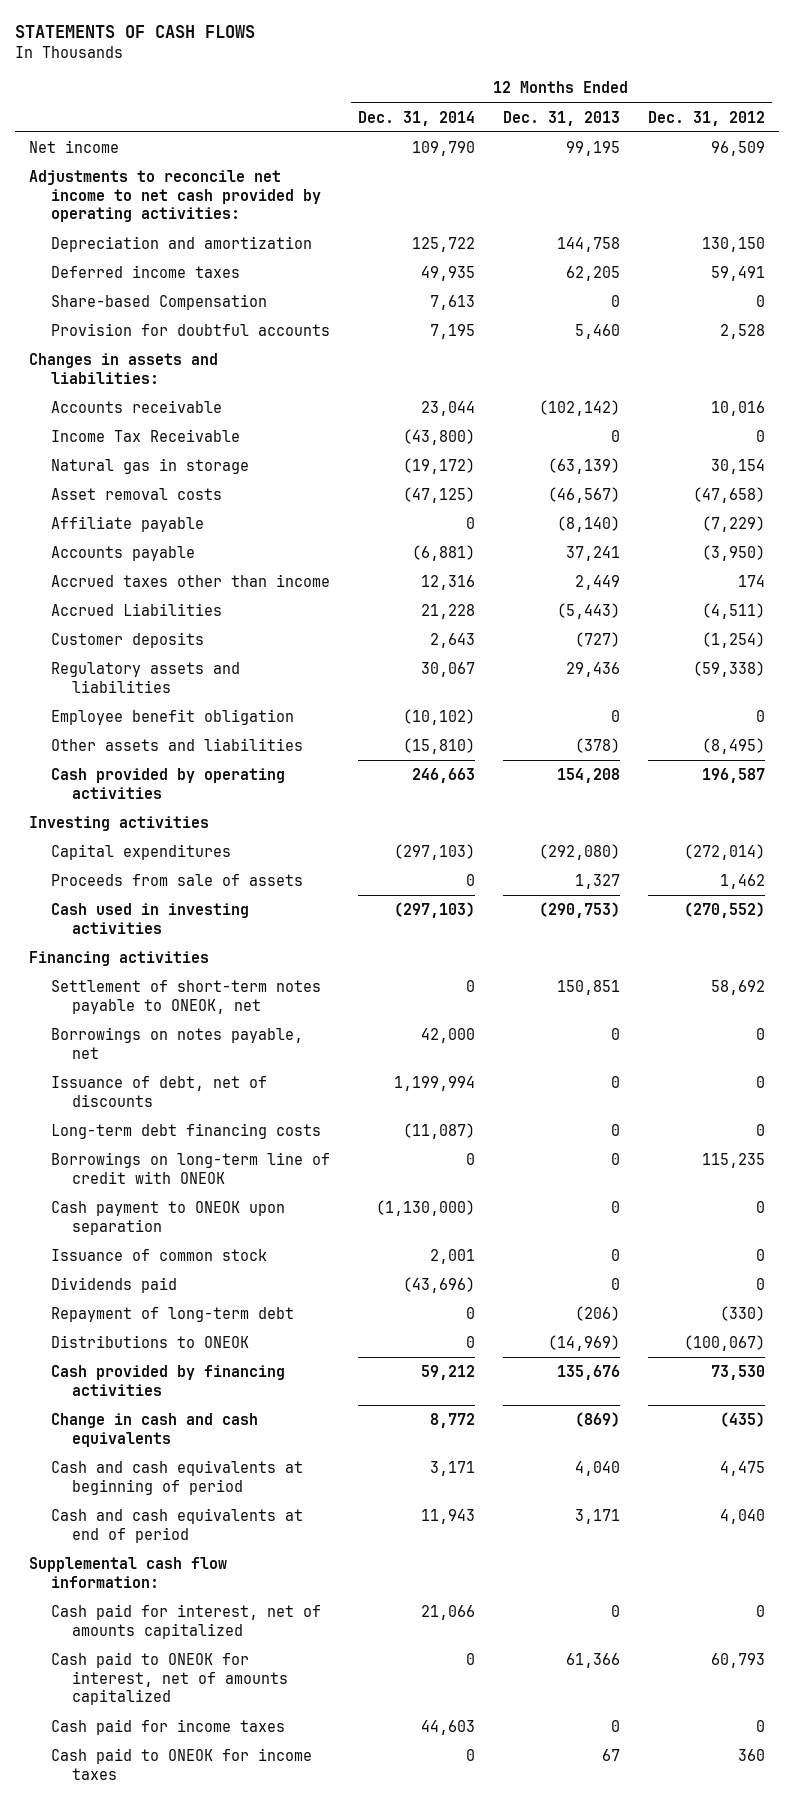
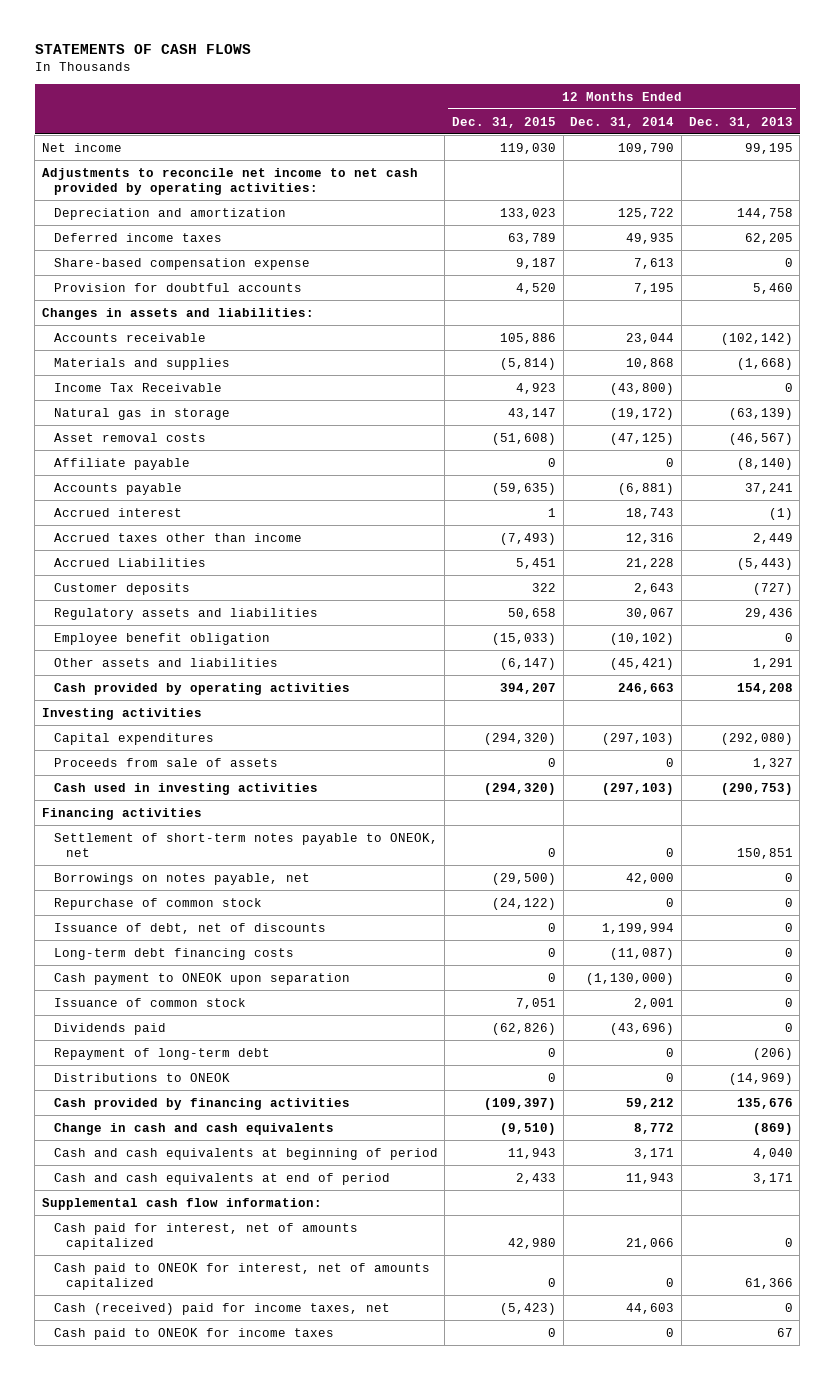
[647,110,765,126] Dec. 31, 2012 -> none
none -> [451,116,556,128] Dec. 31, 2015
[50,294,267,311] Share-based Compensation -> [53,257,310,270] Share-based compensation expense
none -> [53,357,230,370] Materials and supplies
none -> [53,507,182,517] Accrued interest
[402,738,475,755] (15,810) -> [610,657,675,670] (45,421)
[574,738,620,754] (378) -> [752,657,793,669] 1,291
none -> [53,897,262,910] Repurchase of common stock
[50,1152,330,1184] Borrowings on long-term line of credit with ONEOK -> none
[50,1719,285,1736] Cash paid for income taxes -> [53,1302,390,1315] Cash (received) paid for income taxes, net

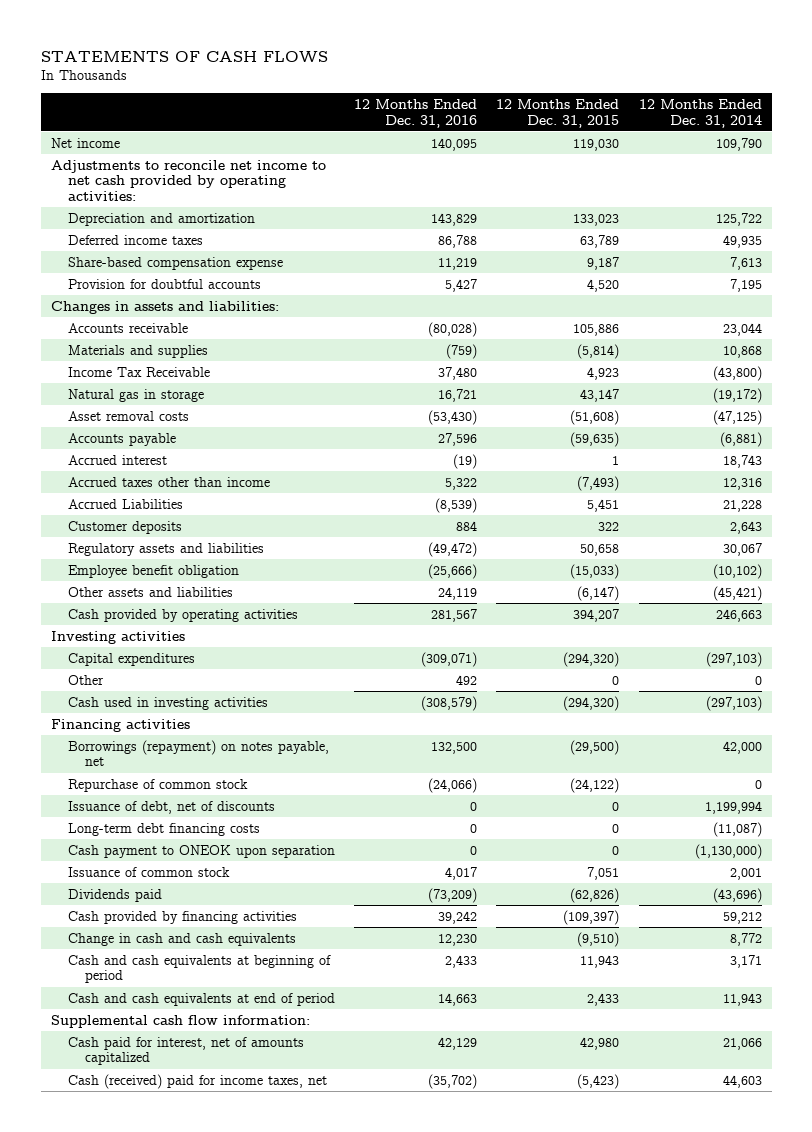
[688,116,793,128] Dec. 31, 2013 -> none
none -> [354,99,478,128] 12 Months Ended Dec. 31, 2016
[53,457,190,470] Affiliate payable -> none
[53,757,278,767] Proceeds from sale of assets -> [67,674,104,685] Other
[53,832,438,857] Settlement of short-term notes payable to ONEOK, net -> none
[53,872,310,885] Borrowings on notes payable, net -> [67,739,329,767] Borrowings (repayment) on notes payable, net
[53,1047,270,1060] Repayment of long-term debt -> none
[53,1072,230,1082] Distributions to ONEOK -> none
[53,1262,430,1290] Cash paid to ONEOK for interest, net of amounts capitalized -> none
[53,1327,334,1340] Cash paid to ONEOK for income taxes -> none

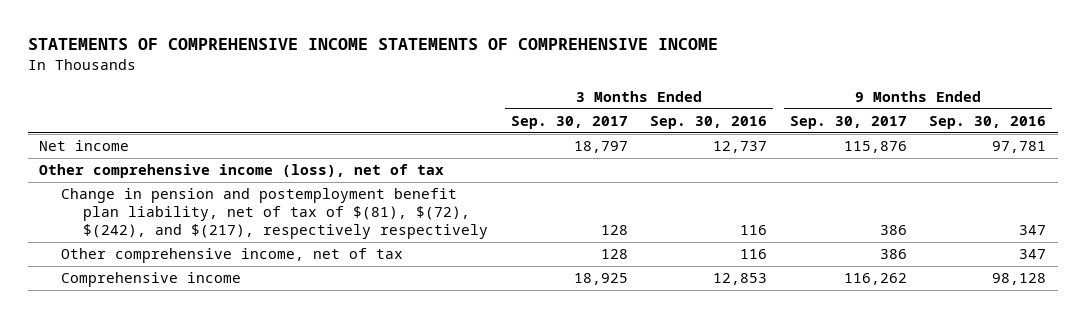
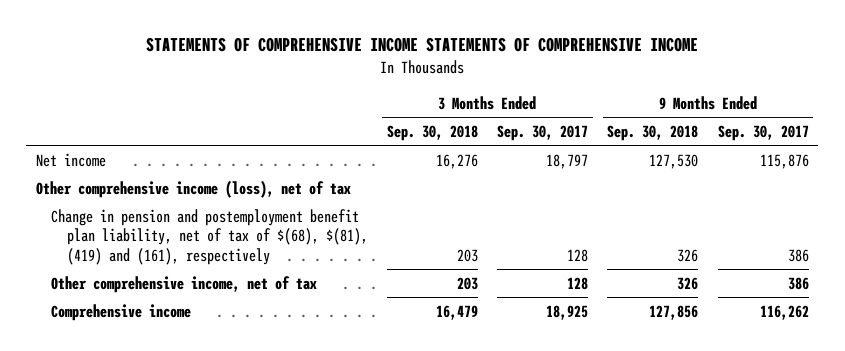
[650,115,768,129] Sep. 30, 2016 -> none
[929,115,1047,129] Sep. 30, 2016 -> none
none -> [386,124,478,141] Sep. 30, 2018
none -> [607,124,699,141] Sep. 30, 2018
[61,188,488,240] Change in pension and postemployment benefit plan liability, net of tax of $(81), $(72), $(242), and $(217), respectively respectively -> [51,208,368,265] Change in pension and postemployment benefit plan liability, net of tax of $(68), $(81), (419) and (161), respectively

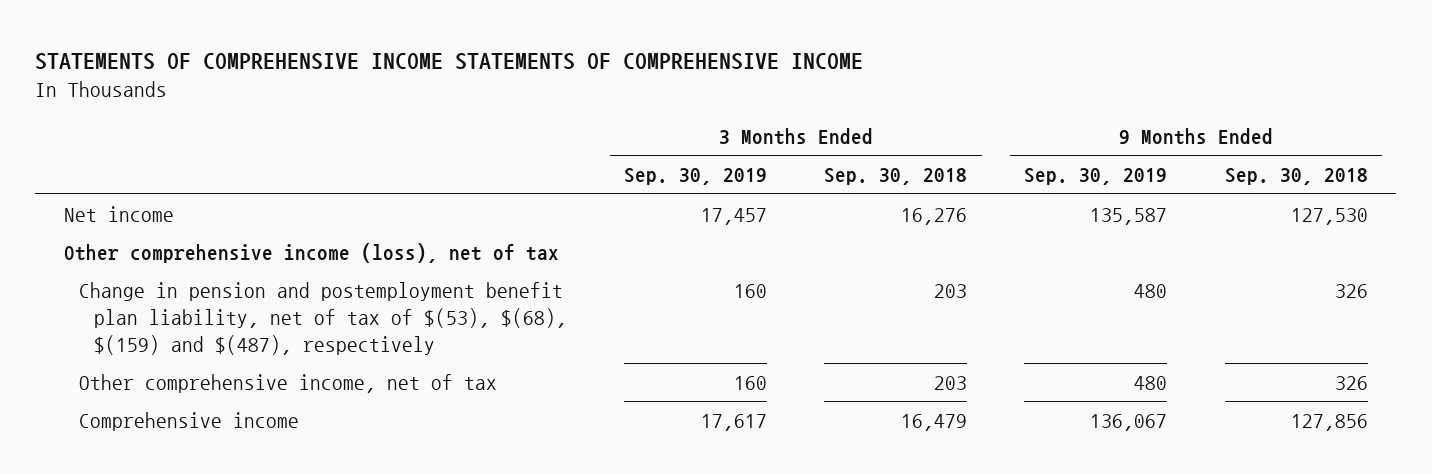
[497,124,589,141] Sep. 30, 2017 -> none
[717,124,809,141] Sep. 30, 2017 -> none
none -> [624,168,768,186] Sep. 30, 2019
none -> [1024,168,1168,186] Sep. 30, 2019
[51,208,368,265] Change in pension and postemployment benefit plan liability, net of tax of $(68), $(81), (419) and (161), respectively -> [78,281,567,355] Change in pension and postemployment benefit plan liability, net of tax of $(53), $(68), $(159) and $(487), respectively

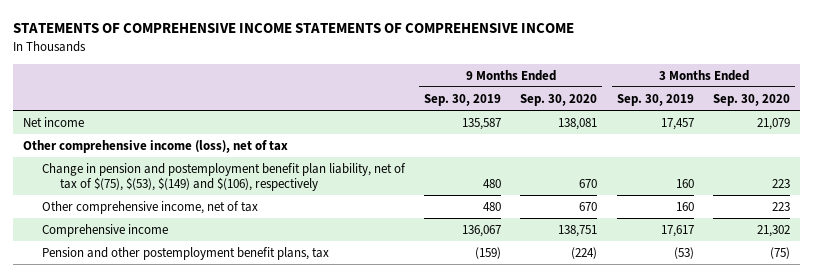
[824,168,968,186] Sep. 30, 2018 -> none
[1224,168,1368,186] Sep. 30, 2018 -> none
none -> [520,93,598,106] Sep. 30, 2020
none -> [713,93,791,106] Sep. 30, 2020
[78,281,567,355] Change in pension and postemployment benefit plan liability, net of tax of $(53), $(68), $(159) and $(487), respectively -> [41,162,406,191] Change in pension and postemployment benefit plan liability, net of tax of $(75), $(53), $(149) and $(106), respectively
none -> [41,246,329,260] Pension and other postemployment benefit plans, tax

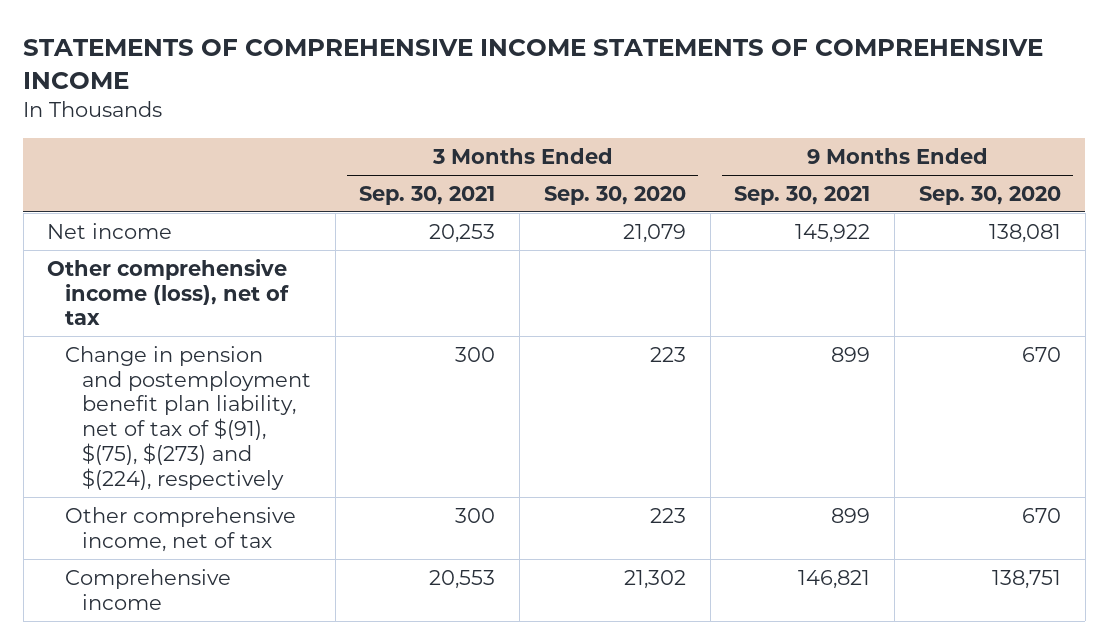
[424,93,502,106] Sep. 30, 2019 -> none
[616,93,694,106] Sep. 30, 2019 -> none
none -> [359,185,496,205] Sep. 30, 2021
none -> [734,185,871,205] Sep. 30, 2021
[41,162,406,191] Change in pension and postemployment benefit plan liability, net of tax of $(75), $(53), $(149) and $(106), respectively -> [64,345,311,490] Change in pension and postemployment benefit plan liability, net of tax of $(91), $(75), $(273) and $(224), respectively
[41,246,329,260] Pension and other postemployment benefit plans, tax -> none

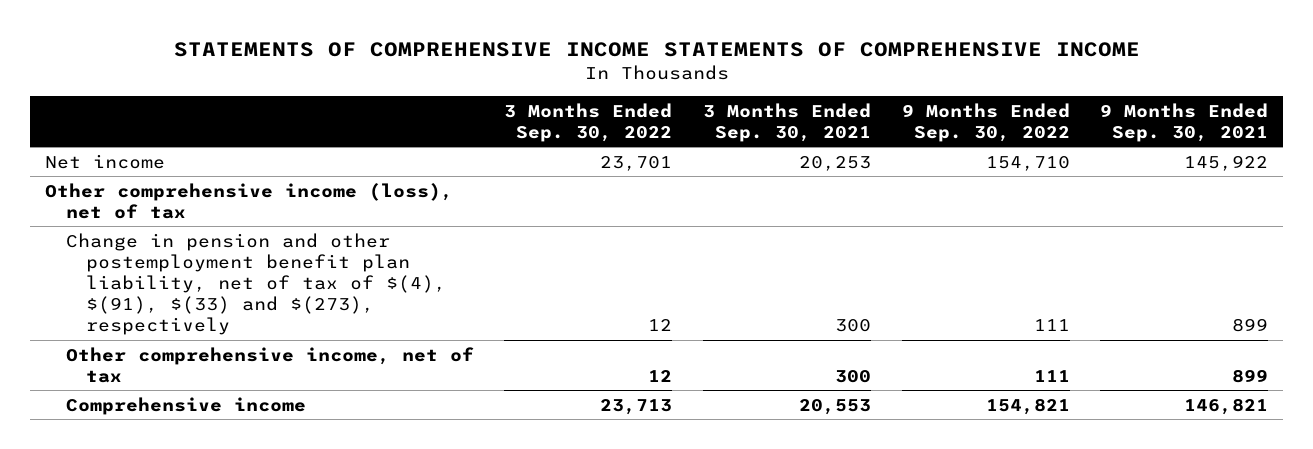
[543,185,686,205] Sep. 30, 2020 -> none
[918,185,1061,205] Sep. 30, 2020 -> none
none -> [504,102,673,142] 3 Months Ended Sep. 30, 2022
none -> [901,102,1070,142] 9 Months Ended Sep. 30, 2022
[64,345,311,490] Change in pension and postemployment benefit plan liability, net of tax of $(91), $(75), $(273) and $(224), respectively -> [65,232,447,336] Change in pension and other postemployment benefit plan liability, net of tax of $(4), $(91), $(33) and $(273), respectively

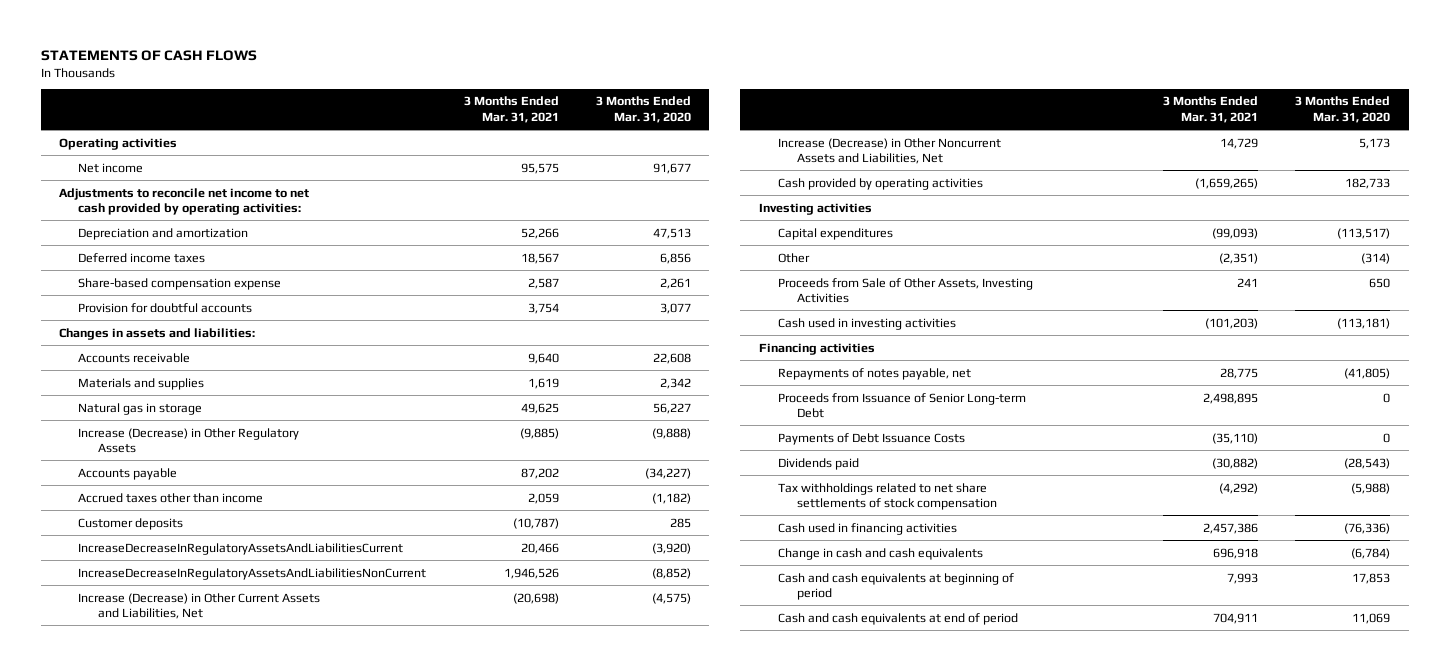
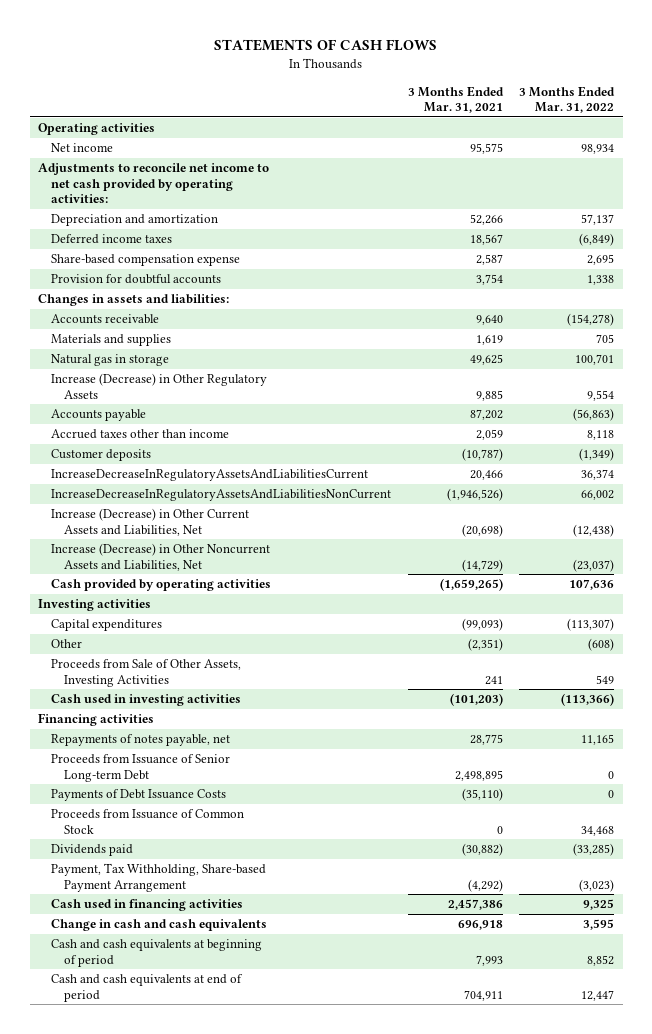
[595,96,691,123] 3 Months Ended Mar. 31, 2020 -> none
none -> [519,85,616,114] 3 Months Ended Mar. 31, 2022
[519,427,559,439] (9,885) -> [475,389,503,401] 9,885
[503,567,559,579] 1,946,526 -> [446,488,503,502] (1,946,526)
[1220,137,1259,149] 14,729 -> [461,558,503,572] (14,729)
none -> [50,809,244,834] Proceeds from Issuance of Common Stock
[778,482,998,510] Tax withholdings related to net share settlements of stock compensation -> [50,863,266,892] Payment, Tax Withholding, Share-based Payment Arrangement

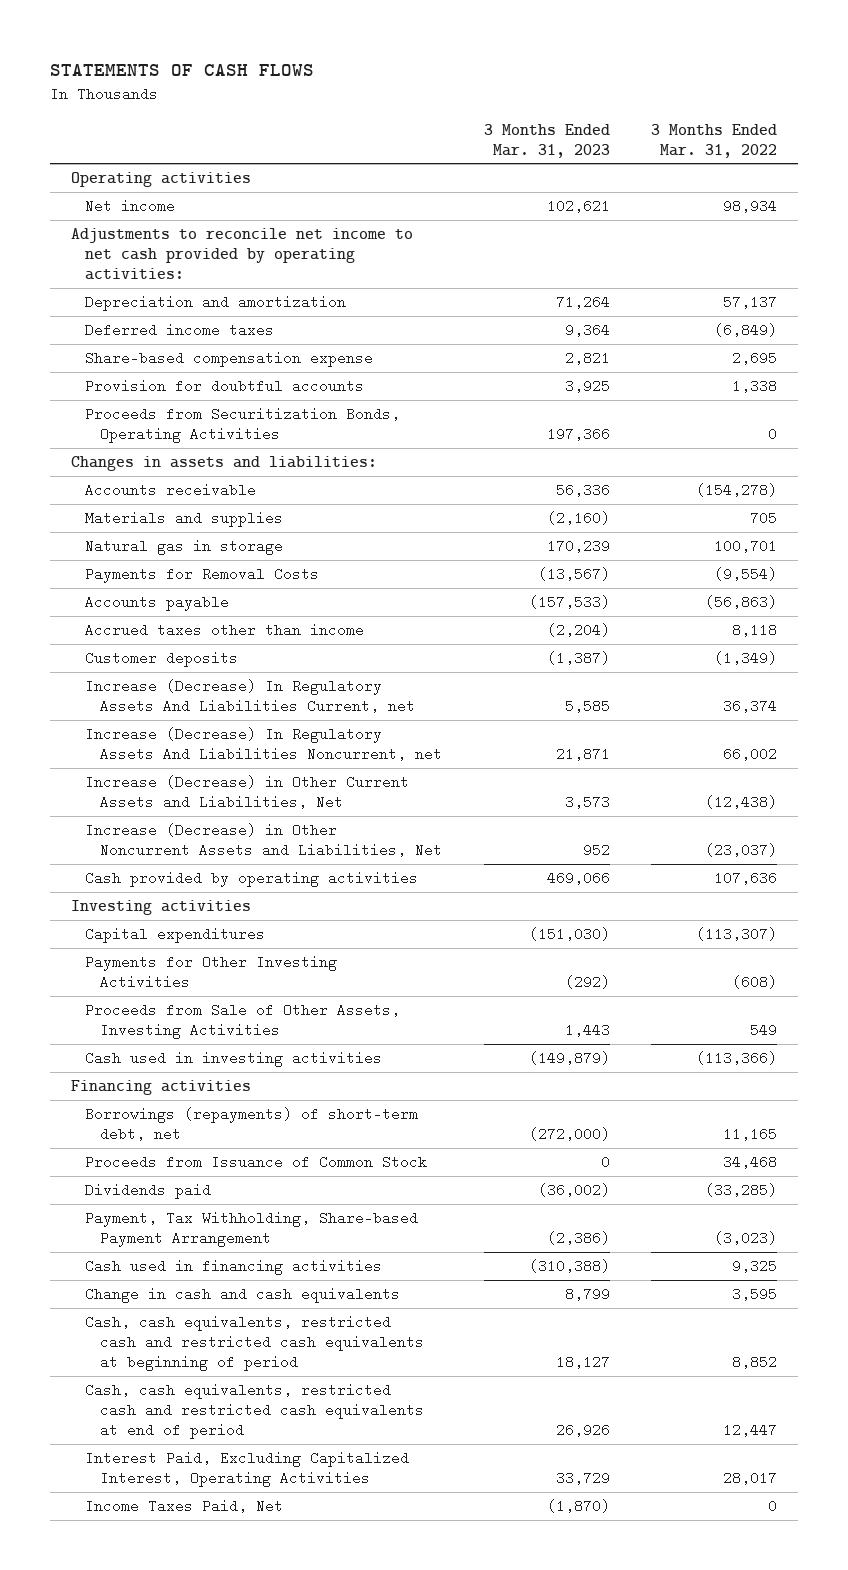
[407,85,504,114] 3 Months Ended Mar. 31, 2021 -> none
none -> [483,123,610,158] 3 Months Ended Mar. 31, 2023
none -> [85,407,401,444] Proceeds from Securitization Bonds, Operating Activities
[50,373,267,399] Increase (Decrease) in Other Regulatory Assets -> none
none -> [85,567,320,584] Payments for Removal Costs
[50,469,368,482] IncreaseDecreaseInRegulatoryAssetsAndLiabilitiesCurrent -> [85,679,415,714] Increase (Decrease) In Regulatory Assets And Liabilities Current, net
[50,489,391,502] IncreaseDecreaseInRegulatoryAssetsAndLiabilitiesNonCurrent -> [85,727,442,762] Increase (Decrease) In Regulatory Assets And Liabilities Noncurrent, net
[50,639,82,649] Other -> [85,955,338,990] Payments for Other Investing Activities
[50,754,230,782] Proceeds from Issuance of Senior Long-term Debt -> none
[50,789,226,802] Payments of Debt Issuance Costs -> none
[50,734,230,747] Repayments of notes payable, net -> [85,1107,419,1142] Borrowings (repayments) of short-term debt, net
[50,939,262,967] Cash and cash equivalents at beginning of period -> [85,1315,424,1372] Cash, cash equivalents, restricted cash and restricted cash equivalents at beginning of period
[50,974,243,1002] Cash and cash equivalents at end of period -> [85,1383,424,1440] Cash, cash equivalents, restricted cash and restricted cash equivalents at end of period
none -> [85,1451,410,1488] Interest Paid, Excluding Capitalized Interest, Operating Activities
none -> [85,1499,284,1514] Income Taxes Paid, Net

